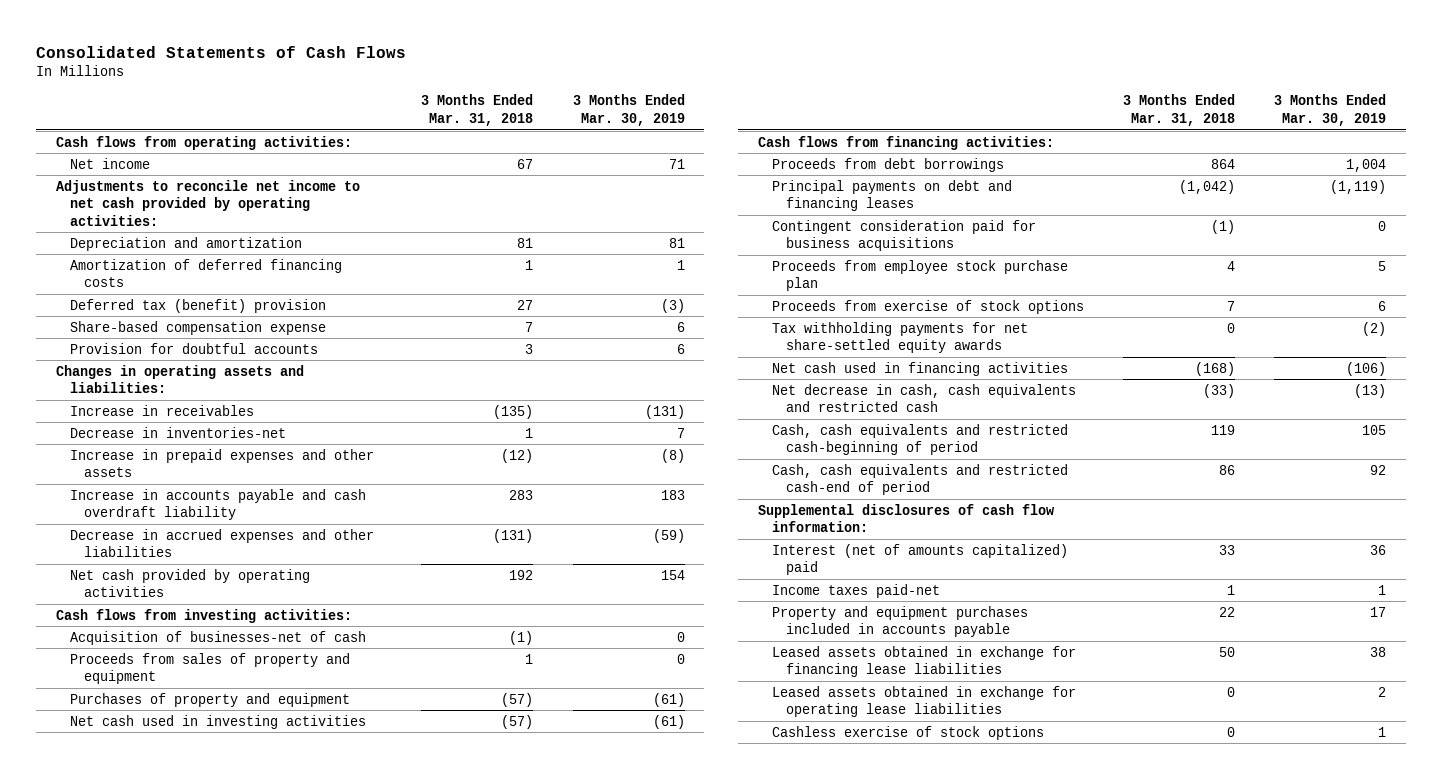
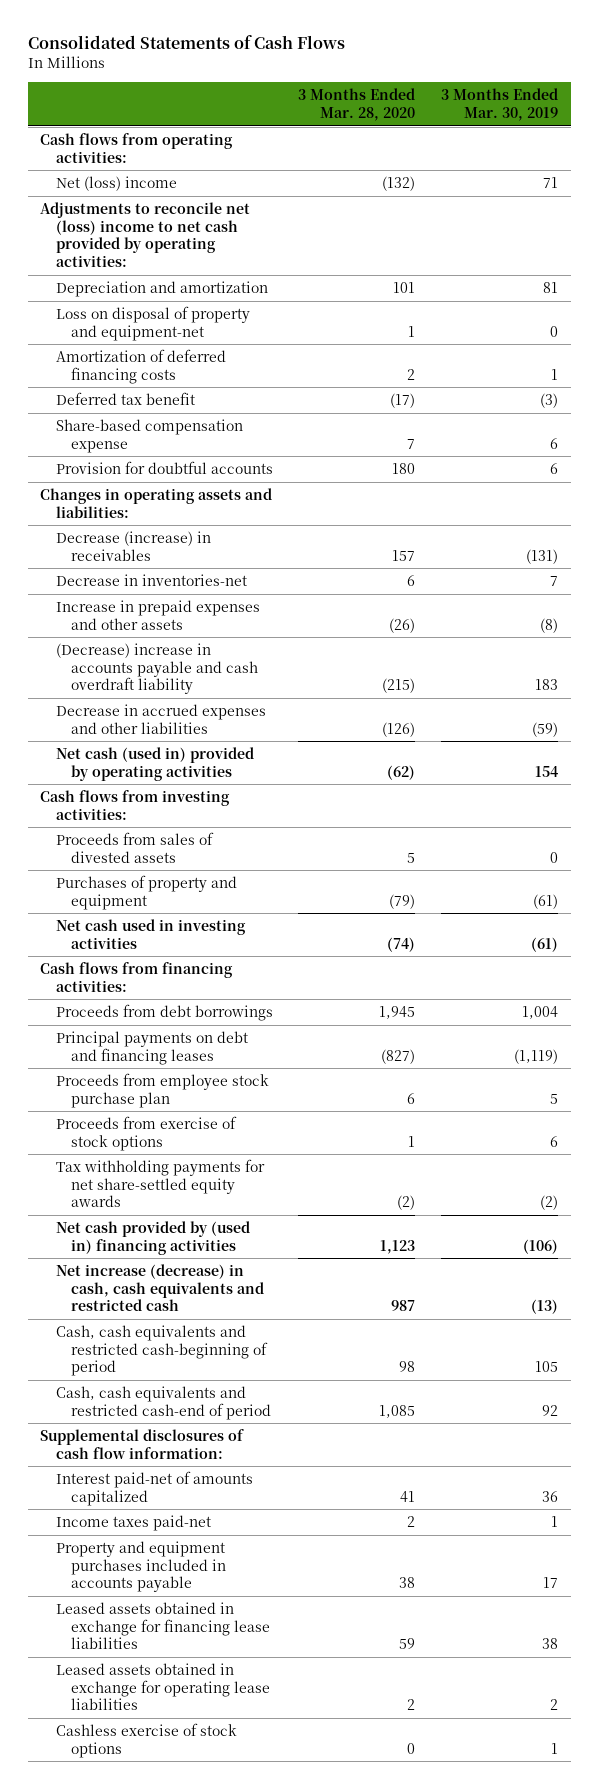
[421,94,534,127] 3 Months Ended Mar. 31, 2018 -> none
none -> [298,88,416,122] 3 Months Ended Mar. 28, 2020
[70,157,151,169] Net income -> [55,176,177,192] Net (loss) income
[55,179,360,226] Adjustments to reconcile net income to net cash provided by operating activities: -> [40,202,251,267] Adjustments to reconcile net (loss) income to net cash provided by operating activities:
none -> [55,306,250,341] Loss on disposal of property and equipment-net
[70,298,327,313] Deferred tax (benefit) provision -> [55,392,195,406] Deferred tax benefit
[70,404,255,416] Increase in receivables -> [55,531,211,561] Decrease (increase) in receivables
[70,488,367,521] Increase in accounts payable and cash overdraft liability -> [55,643,258,695] (Decrease) increase in accounts payable and cash overdraft liability
[70,568,311,598] Net cash provided by operating activities -> [55,747,254,781] Net cash (used in) provided by operating activities
[70,630,367,645] Acquisition of businesses-net of cash -> none
[70,652,351,685] Proceeds from sales of property and equipment -> none
none -> [55,832,214,863] Proceeds from sales of divested assets
[772,219,1037,252] Contingent consideration paid for business acquisitions -> none
[772,361,1069,376] Net cash used in financing activities -> [55,1221,250,1255] Net cash provided by (used in) financing activities
[772,383,1077,413] Net decrease in cash, cash equivalents and restricted cash -> [55,1264,264,1312] Net increase (decrease) in cash, cash equivalents and restricted cash
[772,543,1069,576] Interest (net of amounts capitalized) paid -> [55,1471,253,1506] Interest paid-net of amounts capitalized

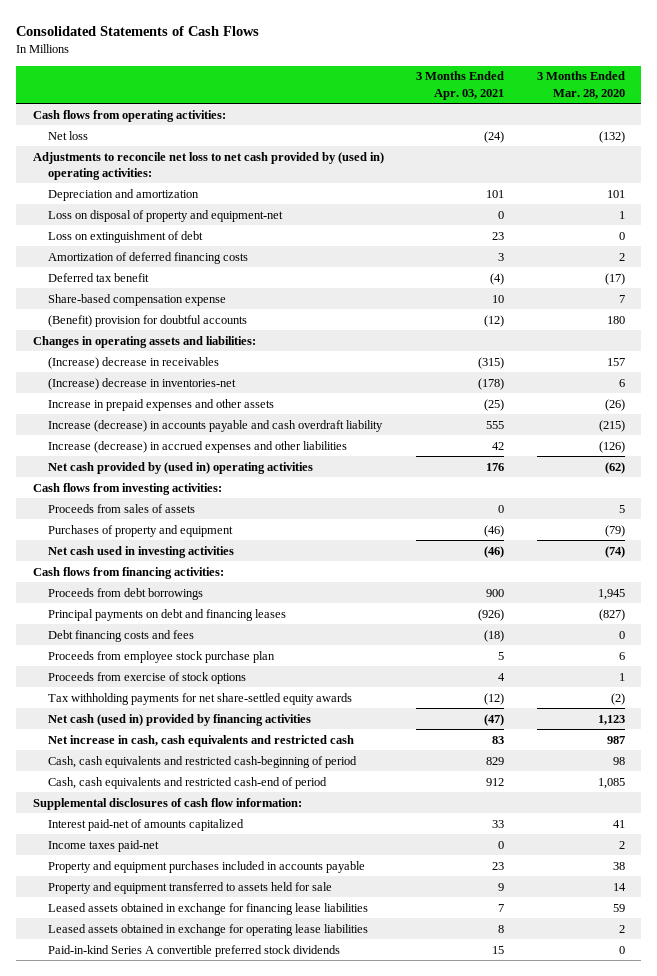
[441,88,559,122] 3 Months Ended Mar. 30, 2019 -> none
none -> [416,71,505,100] 3 Months Ended Apr. 03, 2021
[55,176,177,192] Net (loss) income -> [47,130,88,140] Net loss
[40,202,251,267] Adjustments to reconcile net (loss) income to net cash provided by operating activities: -> [32,151,384,180] Adjustments to reconcile net loss to net cash provided by (used in) operating activities:
none -> [47,230,203,243] Loss on extinguishment of debt
[55,461,273,475] Provision for doubtful accounts -> [47,314,247,327] (Benefit) provision for doubtful accounts
[55,531,211,561] Decrease (increase) in receivables -> [47,356,219,369] (Increase) decrease in receivables
[55,574,247,587] Decrease in inventories-net -> [47,377,236,390] (Increase) decrease in inventories-net
[55,643,258,695] (Decrease) increase in accounts payable and cash overdraft liability -> [47,419,383,432] Increase (decrease) in accounts payable and cash overdraft liability
[55,704,266,734] Decrease in accrued expenses and other liabilities -> [47,440,347,453] Increase (decrease) in accrued expenses and other liabilities
[55,747,254,781] Net cash (used in) provided by operating activities -> [47,461,313,474] Net cash provided by (used in) operating activities
[55,832,214,863] Proceeds from sales of divested assets -> [47,503,195,513] Proceeds from sales of assets
none -> [47,629,194,642] Debt financing costs and fees
[55,1221,250,1255] Net cash provided by (used in) financing activities -> [47,713,311,726] Net cash (used in) provided by financing activities
[55,1264,264,1312] Net increase (decrease) in cash, cash equivalents and restricted cash -> [47,734,354,747] Net increase in cash, cash equivalents and restricted cash
none -> [47,881,332,894] Property and equipment transferred to assets held for sale
[55,1723,237,1758] Cashless exercise of stock options -> none
none -> [47,944,340,957] Paid-in-kind Series A convertible preferred stock dividends

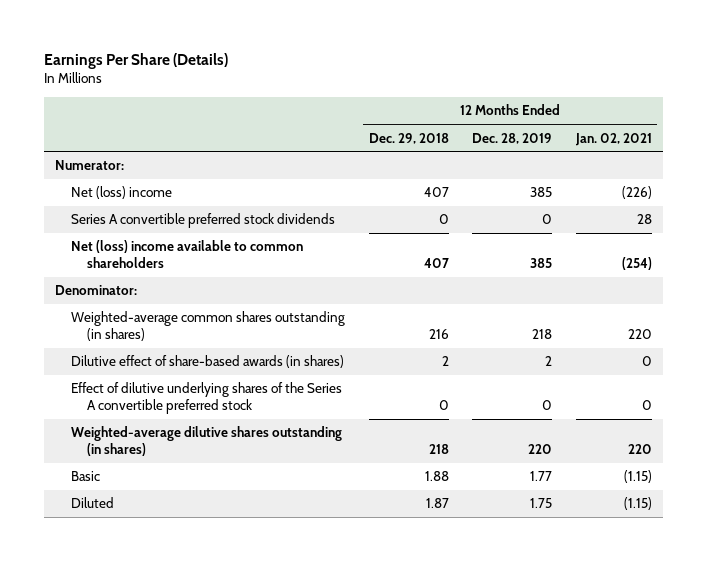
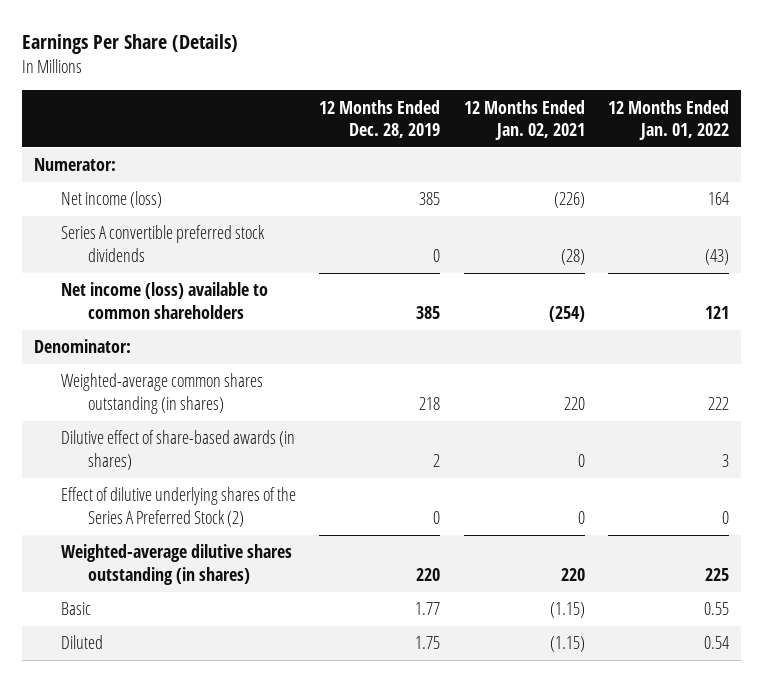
[368,132,449,144] Dec. 29, 2018 -> none
none -> [608,99,730,141] 12 Months Ended Jan. 01, 2022
[71,186,173,200] Net (loss) income -> [60,191,162,209] Net income (loss)
[636,214,652,225] 28 -> [560,248,585,265] (28)
[71,240,304,269] Net (loss) income available to common shareholders -> [60,282,268,319] Net income (loss) available to common shareholders
[71,382,343,415] Effect of dilutive underlying shares of the Series A convertible preferred stock -> [60,487,296,527] Effect of dilutive underlying shares of the Series A Preferred Stock (2)

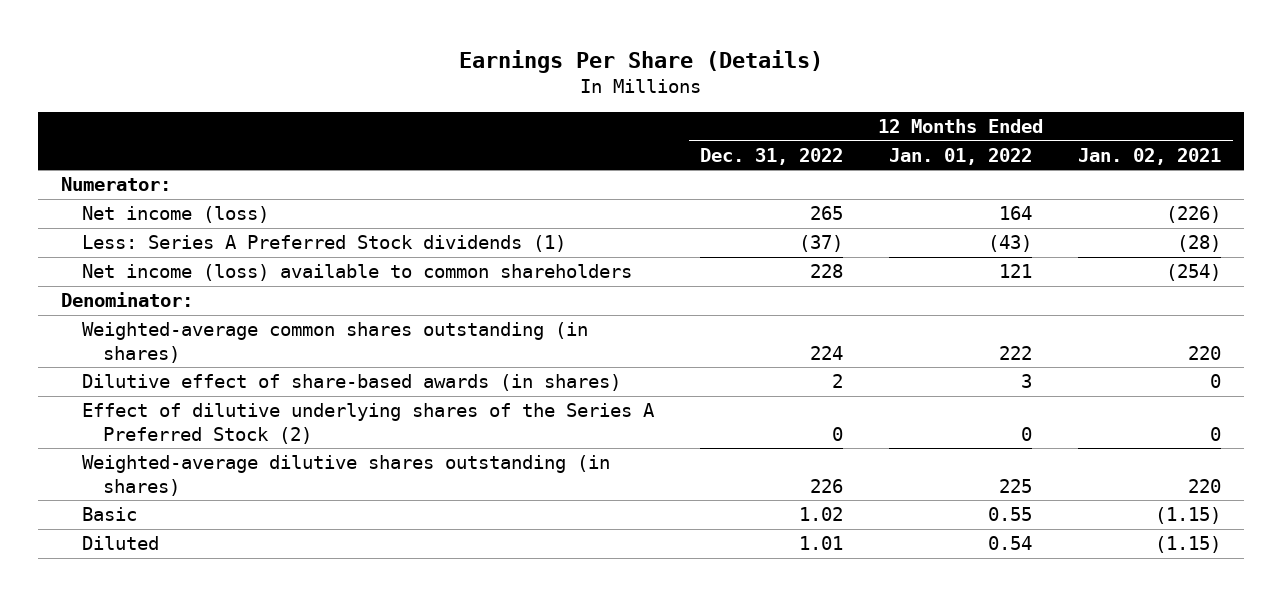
[319,99,441,139] 12 Months Ended Dec. 28, 2019 -> none
none -> [700,147,844,165] Dec. 31, 2022
[60,225,265,262] Series A convertible preferred stock dividends -> [82,235,567,253] Less: Series A Preferred Stock dividends (1)

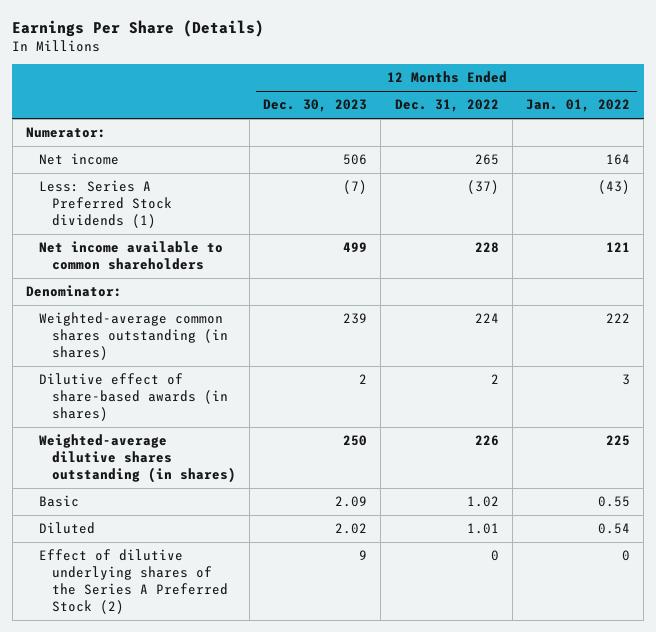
[1078,147,1222,165] Jan. 02, 2021 -> none
none -> [263,99,368,113] Dec. 30, 2023
[82,206,270,224] Net income (loss) -> [38,153,119,166] Net income
[82,264,633,282] Net income (loss) available to common shareholders -> [38,241,223,271] Net income available to common shareholders
[82,403,656,444] Effect of dilutive underlying shares of the Series A Preferred Stock (2) -> [38,549,228,615] Effect of dilutive underlying shares of the Series A Preferred Stock (2)

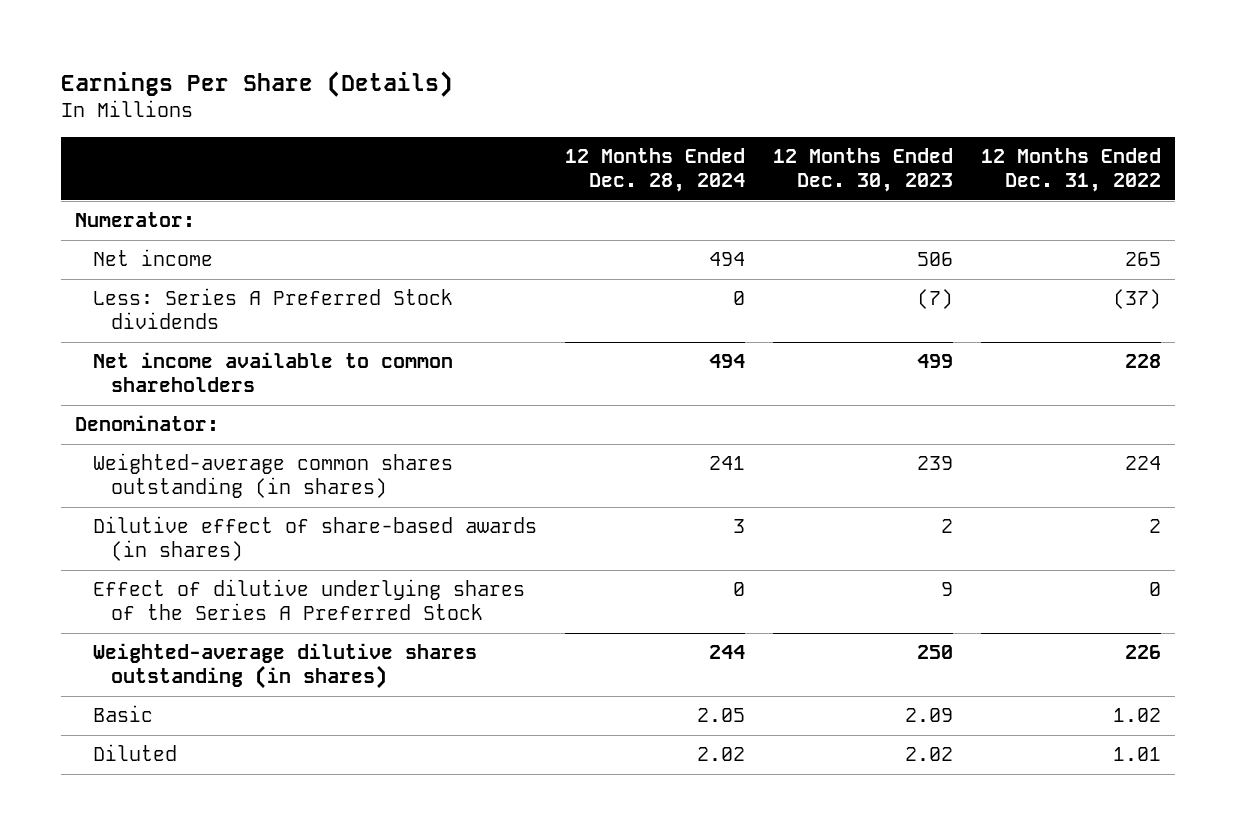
[526,99,631,113] Jan. 01, 2022 -> none
none -> [564,148,745,193] 12 Months Ended Dec. 28, 2024
[38,180,172,229] Less: Series A Preferred Stock dividends (1) -> [92,288,453,330] Less: Series A Preferred Stock dividends
none -> [92,579,525,621] Effect of dilutive underlying shares of the Series A Preferred Stock
[38,549,228,615] Effect of dilutive underlying shares of the Series A Preferred Stock (2) -> none

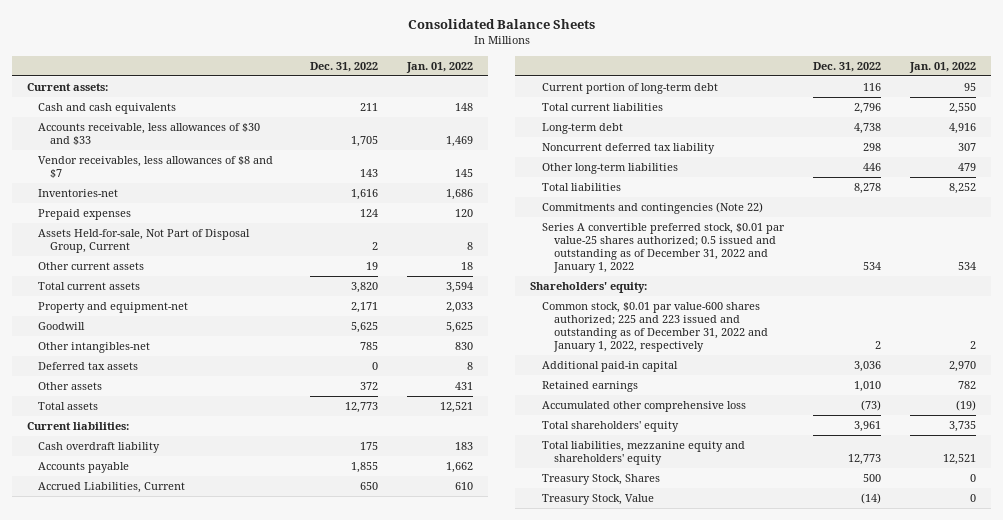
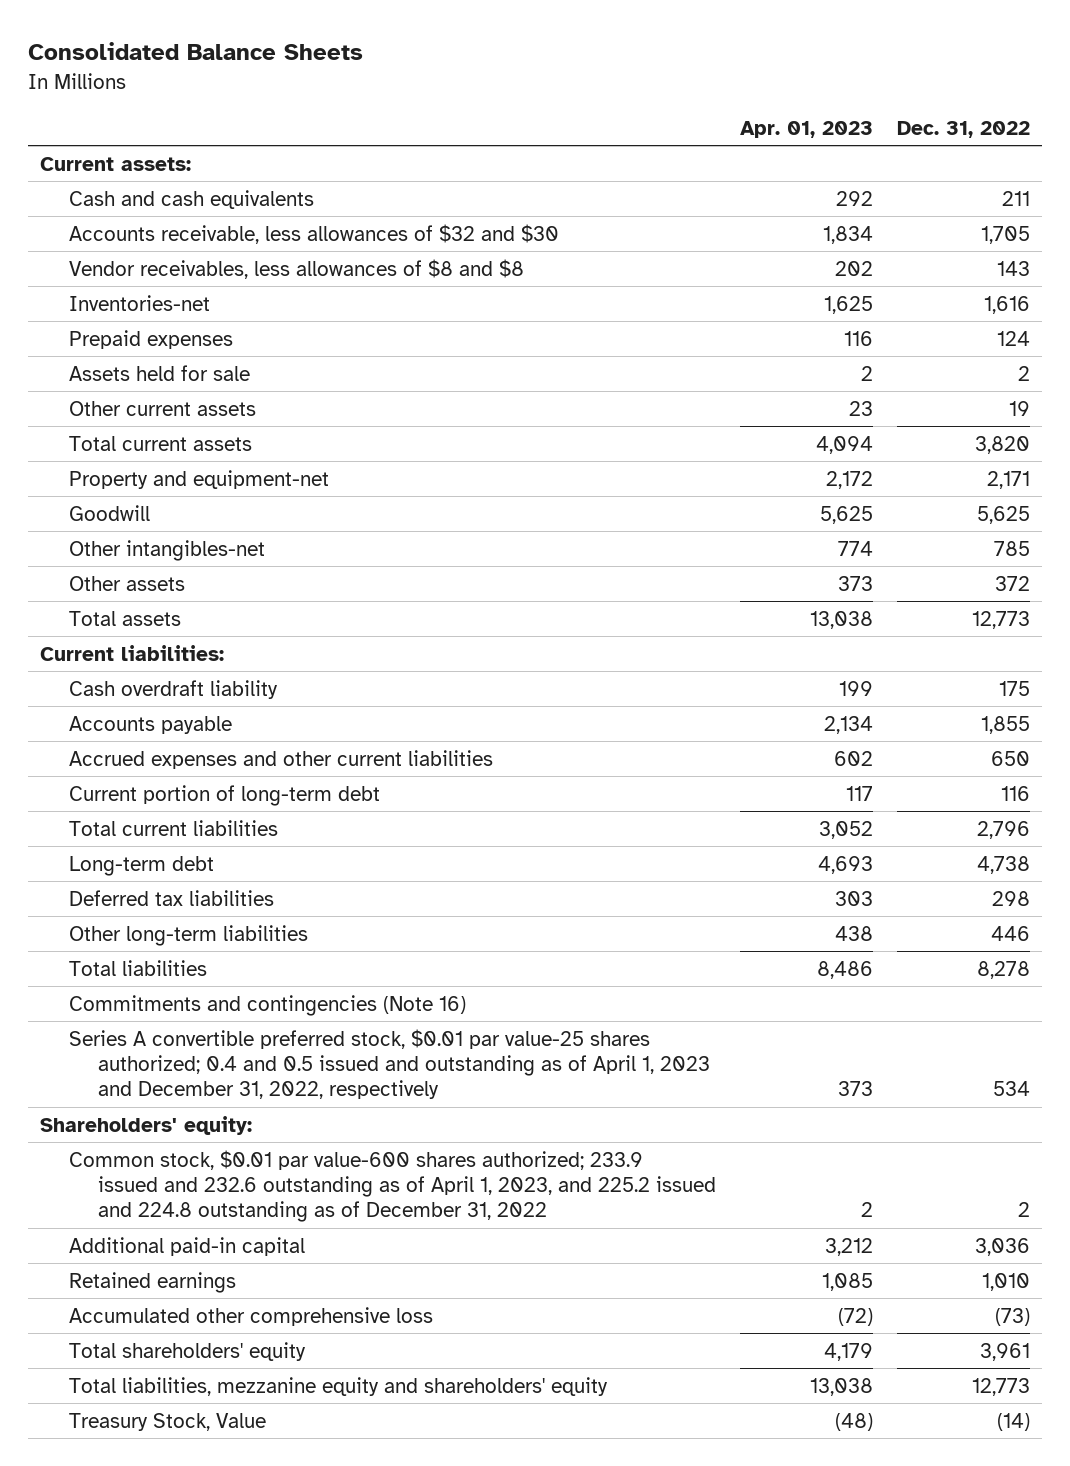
[405,61,473,73] Jan. 01, 2022 -> none
none -> [739,120,873,138] Apr. 01, 2023
[38,122,261,146] Accounts receivable, less allowances of $30 and $33 -> [68,223,559,244] Accounts receivable, less allowances of $32 and $30
[38,155,274,179] Vendor receivables, less allowances of $8 and $7 -> [68,258,524,279] Vendor receivables, less allowances of $8 and $8
[38,228,251,254] Assets Held-for-sale, Not Part of Disposal Group, Current -> [68,364,250,381] Assets held for sale
[38,361,139,370] Deferred tax assets -> none
[38,481,186,493] Accrued Liabilities, Current -> [68,749,493,769] Accrued expenses and other current liabilities
[541,142,715,154] Noncurrent deferred tax liability -> [68,889,274,906] Deferred tax liabilities
[541,201,763,214] Commitments and contingencies (Note 22) -> [68,994,466,1016] Commitments and contingencies (Note 16)
[541,222,785,274] Series A convertible preferred stock, $0.01 par value-25 shares authorized; 0.5 issued and outstanding as of December 31, 2022 and January 1, 2022 -> [68,1028,710,1100] Series A convertible preferred stock, $0.01 par value-25 shares authorized; 0.4 and 0.5 issued and outstanding as of April 1, 2023 and December 31, 2022, respectively
[541,301,768,353] Common stock, $0.01 par value-600 shares authorized; 225 and 223 issued and outstanding as of December 31, 2022 and January 1, 2022, respectively -> [68,1149,716,1223] Common stock, $0.01 par value-600 shares authorized; 233.9 issued and 232.6 outstanding as of April 1, 2023, and 225.2 issued and 224.8 outstanding as of December 31, 2022
[541,473,660,485] Treasury Stock, Shares -> none

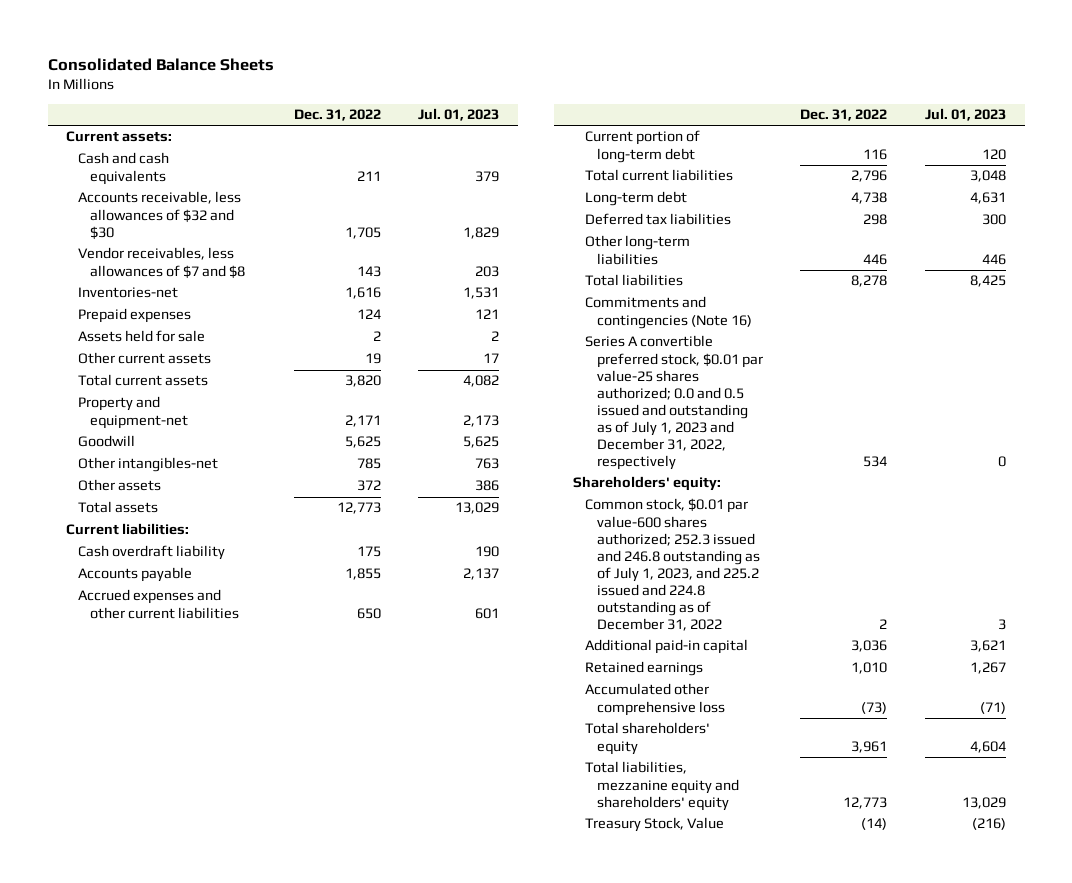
[739,120,873,138] Apr. 01, 2023 -> none
none -> [418,108,500,122] Jul. 01, 2023
[68,258,524,279] Vendor receivables, less allowances of $8 and $8 -> [78,247,246,279] Vendor receivables, less allowances of $7 and $8
[68,1028,710,1100] Series A convertible preferred stock, $0.01 par value-25 shares authorized; 0.4 and 0.5 issued and outstanding as of April 1, 2023 and December 31, 2022, respectively -> [584,335,763,470] Series A convertible preferred stock, $0.01 par value-25 shares authorized; 0.0 and 0.5 issued and outstanding as of July 1, 2023 and December 31, 2022, respectively
[68,1149,716,1223] Common stock, $0.01 par value-600 shares authorized; 233.9 issued and 232.6 outstanding as of April 1, 2023, and 225.2 issued and 224.8 outstanding as of December 31, 2022 -> [584,498,760,631] Common stock, $0.01 par value-600 shares authorized; 252.3 issued and 246.8 outstanding as of July 1, 2023, and 225.2 issued and 224.8 outstanding as of December 31, 2022

